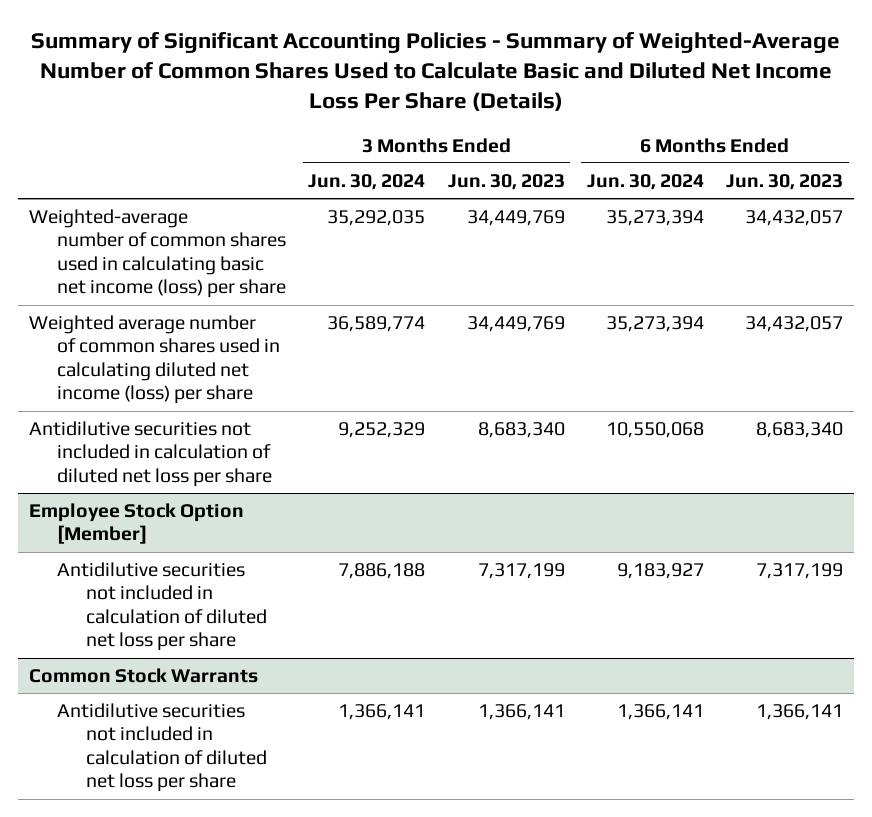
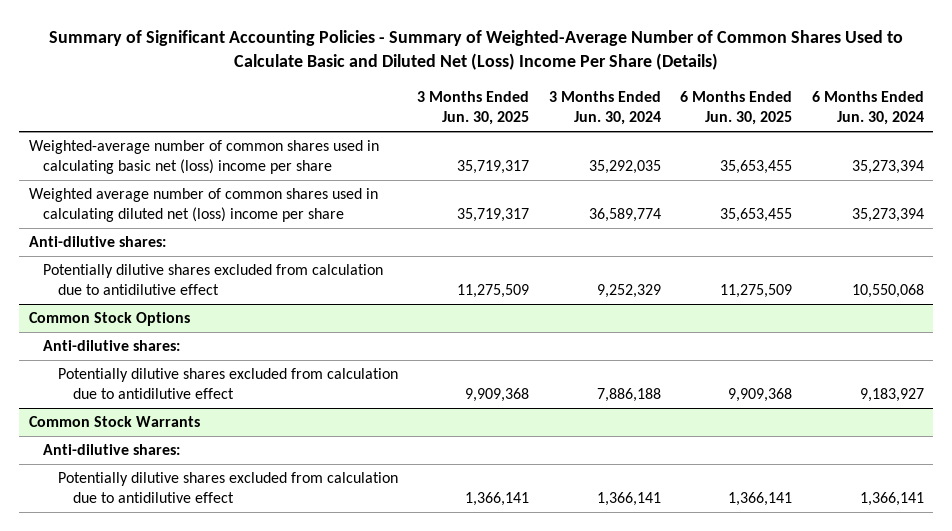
[30,31,840,112] Summary of Significant Accounting Policies - Summary of Weighted-Average Number of Common Shares Used to Calculate Basic and Diluted Net Income Loss Per Share (Details) -> [49,30,904,71] Summary of Significant Accounting Policies - Summary of Weighted-Average Number of Common Shares Used to Calculate Basic and Diluted Net (Loss) Income Per Share (Details)
[447,173,565,190] Jun. 30, 2023 -> none
[726,173,844,190] Jun. 30, 2023 -> none
none -> [417,91,530,125] 3 Months Ended Jun. 30, 2025
none -> [680,91,793,125] 6 Months Ended Jun. 30, 2025
[28,208,287,299] Weighted-average number of common shares used in calculating basic net income (loss) per share -> [28,140,379,175] Weighted-average number of common shares used in calculating basic net (loss) income per share
[28,314,281,405] Weighted average number of common shares used in calculating diluted net income (loss) per share -> [28,188,378,223] Weighted average number of common shares used in calculating diluted net (loss) income per share
none -> [28,236,166,248] Anti-dilutive shares:
[28,420,273,487] Antidilutive securities not included in calculation of diluted net loss per share -> [43,264,384,296] Potentially dilutive shares excluded from calculation due to antidilutive effect
[28,502,244,545] Employee Stock Option [Member] -> [28,312,190,327] Common Stock Options
none -> [43,340,181,352] Anti-dilutive shares:
[57,561,267,652] Antidilutive securities not included in calculation of diluted net loss per share -> [57,368,398,400] Potentially dilutive shares excluded from calculation due to antidilutive effect
none -> [43,444,181,456] Anti-dilutive shares:
[57,702,267,793] Antidilutive securities not included in calculation of diluted net loss per share -> [57,472,398,504] Potentially dilutive shares excluded from calculation due to antidilutive effect

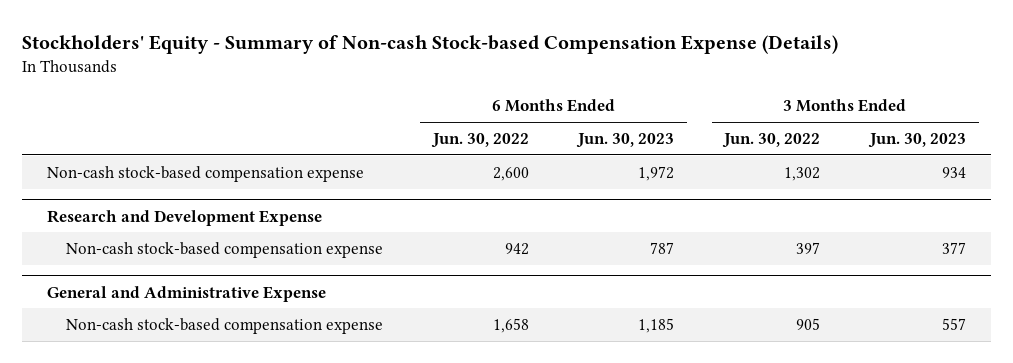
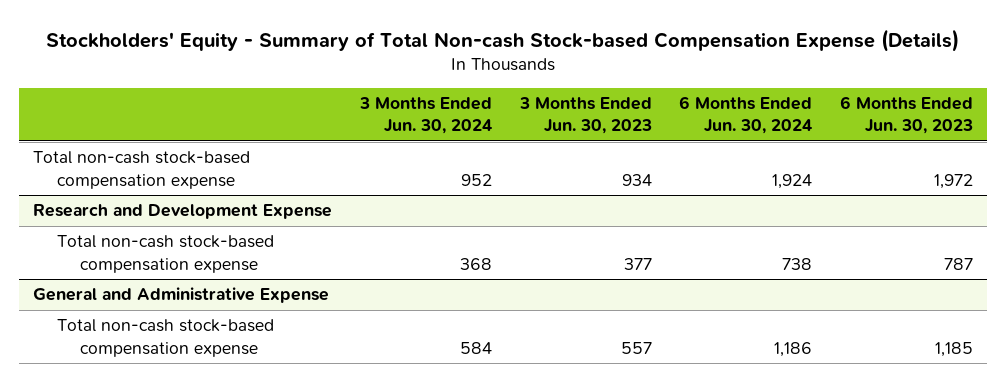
[22,35,839,55] Stockholders' Equity - Summary of Non-cash Stock-based Compensation Expense (Details) -> [46,28,960,52] Stockholders' Equity - Summary of Total Non-cash Stock-based Compensation Expense (Details)
[430,133,529,149] Jun. 30, 2022 -> none
[722,133,821,149] Jun. 30, 2022 -> none
none -> [358,97,492,135] 3 Months Ended Jun. 30, 2024
none -> [679,96,813,135] 6 Months Ended Jun. 30, 2024
[47,165,365,182] Non-cash stock-based compensation expense -> [33,151,251,189] Total non-cash stock-based compensation expense
[65,241,383,258] Non-cash stock-based compensation expense -> [56,235,274,273] Total non-cash stock-based compensation expense
[65,317,383,334] Non-cash stock-based compensation expense -> [56,319,274,357] Total non-cash stock-based compensation expense

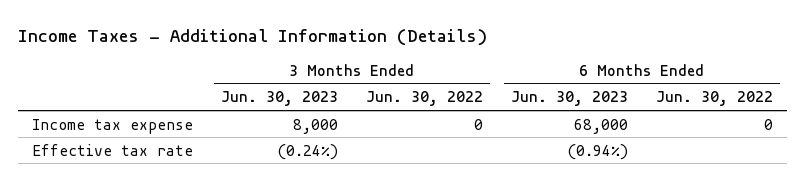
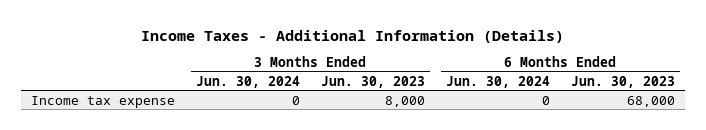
[365,91,483,107] Jun. 30, 2022 -> none
[656,91,774,107] Jun. 30, 2022 -> none
none -> [195,75,300,88] Jun. 30, 2024
none -> [445,75,550,88] Jun. 30, 2024
[31,143,193,156] Effective tax rate -> none

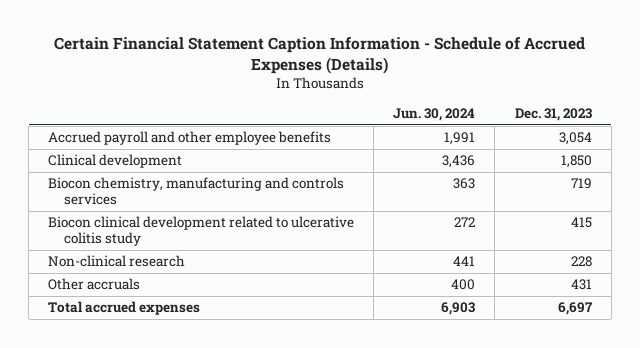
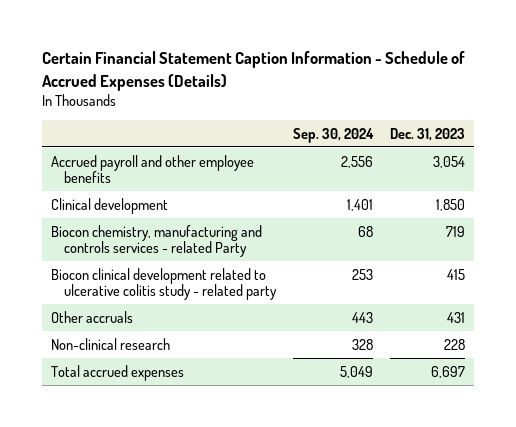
[393,108,476,122] Jun. 30, 2024 -> none
none -> [292,127,374,143] Sep. 30, 2024
[48,177,345,206] Biocon chemistry, manufacturing and controls services -> [50,224,262,258] Biocon chemistry, manufacturing and controls services - related Party
[48,216,355,247] Biocon clinical development related to ulcerative colitis study -> [50,267,277,301] Biocon clinical development related to ulcerative colitis study - related party
[48,255,186,268] Non-clinical research -> [50,337,170,350] Non-clinical research

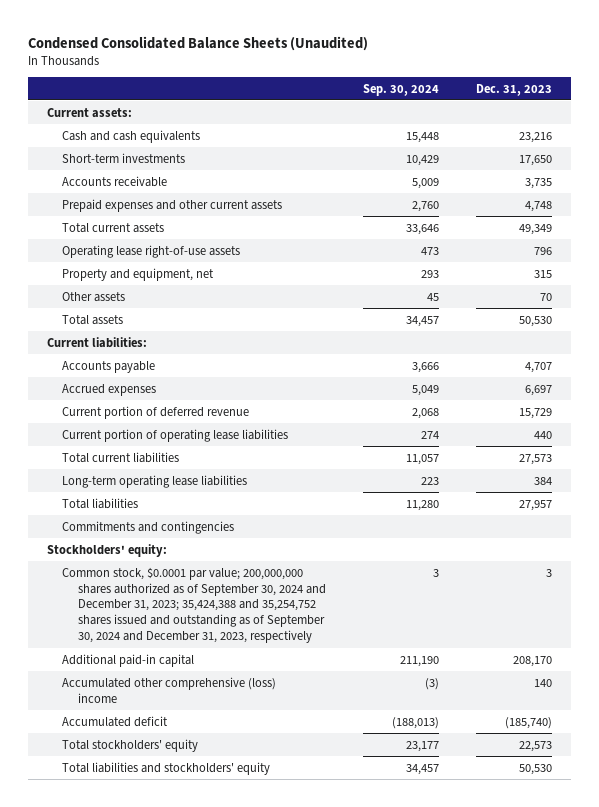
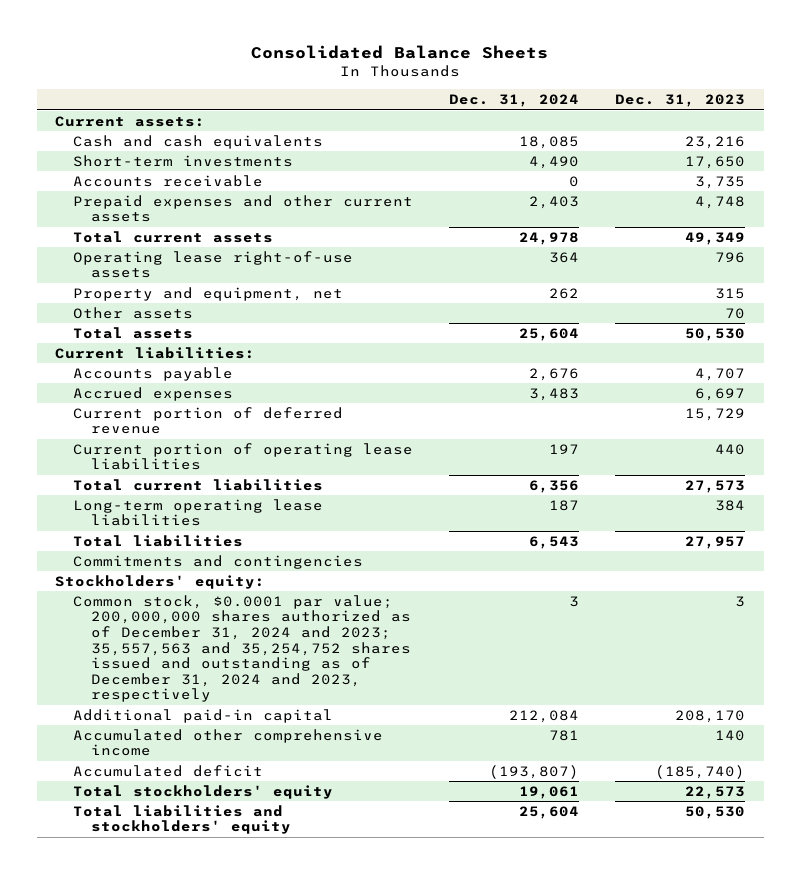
[28,35,369,51] Condensed Consolidated Balance Sheets (Unaudited) -> [251,44,549,59] Consolidated Balance Sheets
[363,83,440,96] Sep. 30, 2024 -> none
none -> [449,94,580,108] Dec. 31, 2024
[62,566,327,644] Common stock, $0.0001 par value; 200,000,000 shares authorized as of September 30, 2024 and December 31, 2023; 35,424,388 and 35,254,752 shares issued and outstanding as of September 30, 2024 and December 31, 2023, respectively -> [73,594,411,703] Common stock, $0.0001 par value; 200,000,000 shares authorized as of December 31, 2024 and 2023; 35,557,563 and 35,254,752 shares issued and outstanding as of December 31, 2024 and 2023, respectively
[62,676,277,703] Accumulated other comprehensive (loss) income -> [73,728,384,757] Accumulated other comprehensive income

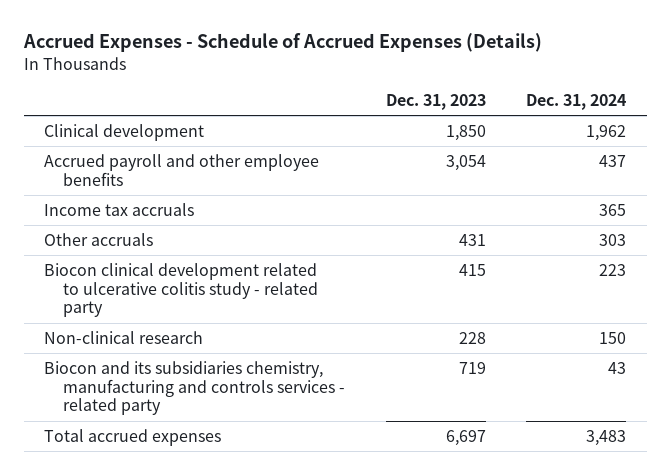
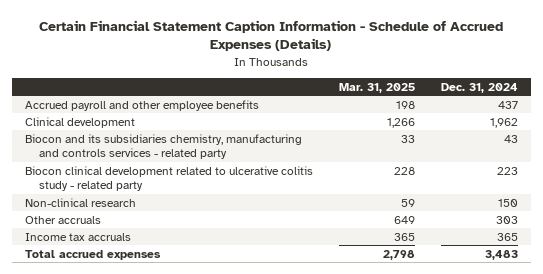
[22,33,542,53] Accrued Expenses - Schedule of Accrued Expenses (Details) -> [39,19,504,52] Certain Financial Statement Caption Information - Schedule of Accrued Expenses (Details)
[385,93,486,110] Dec. 31, 2023 -> none
none -> [338,82,415,93] Mar. 31, 2025
[44,123,205,141] Clinical development -> [24,116,135,128] Clinical development
[44,360,345,416] Biocon and its subsidiaries chemistry, manufacturing and controls services - related party -> [24,133,302,160] Biocon and its subsidiaries chemistry, manufacturing and controls services - related party
[44,232,154,246] Other accruals -> [24,215,101,224] Other accruals
[44,202,195,216] Income tax accruals -> [24,232,131,241] Income tax accruals

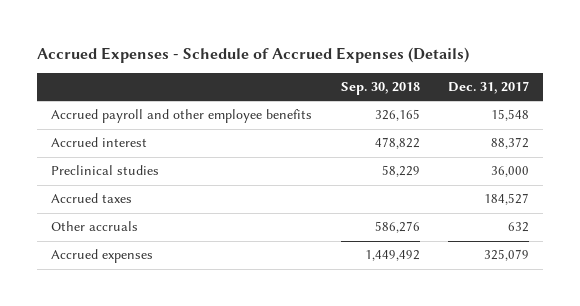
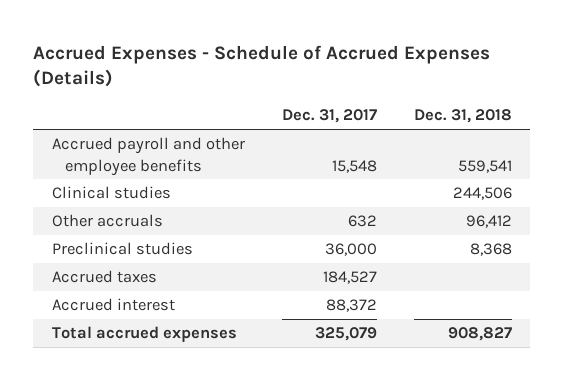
[340,81,420,95] Sep. 30, 2018 -> none
none -> [413,109,512,124] Dec. 31, 2018
none -> [51,186,171,200] Clinical studies
[51,221,139,232] Other accruals -> [51,214,163,228] Other accruals
[51,137,148,148] Accrued interest -> [51,298,175,312] Accrued interest
[51,249,154,264] Accrued expenses -> [51,326,237,343] Total accrued expenses

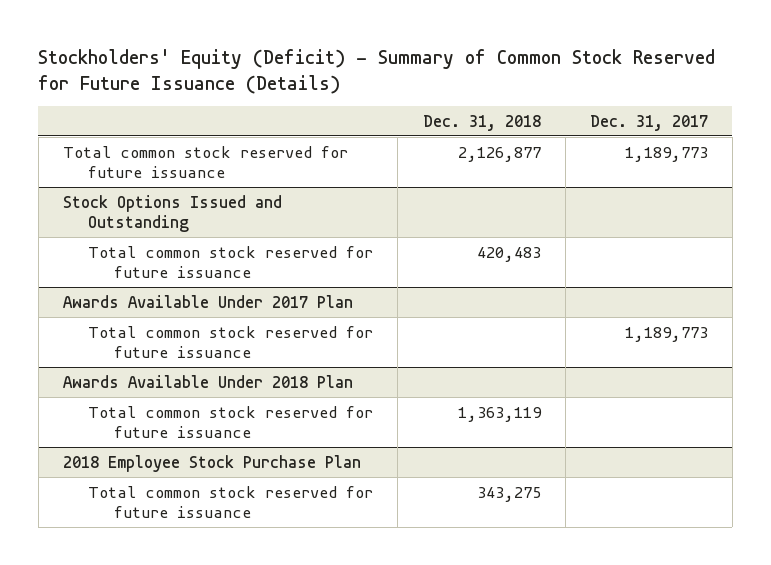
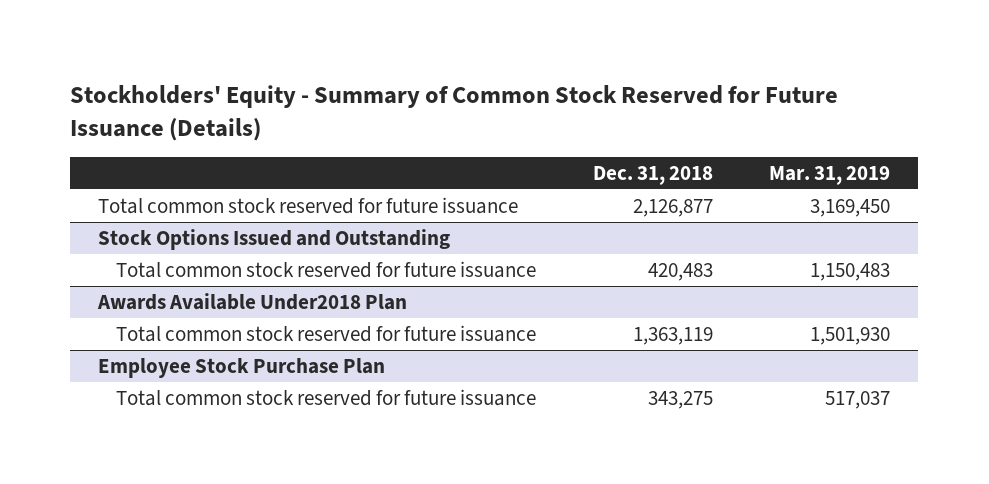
[38,49,716,94] Stockholders' Equity (Deficit) - Summary of Common Stock Reserved for Future Issuance (Details) -> [70,84,839,141] Stockholders' Equity - Summary of Common Stock Reserved for Future Issuance (Details)
[589,114,708,131] Dec. 31, 2017 -> none
none -> [769,165,891,185] Mar. 31, 2019
[63,294,354,308] Awards Available Under 2017 Plan -> none
[88,325,374,358] Total common stock reserved for future issuance -> none
[63,374,354,388] Awards Available Under 2018 Plan -> [97,292,408,310] Awards Available Under2018 Plan
[63,454,362,472] 2018 Employee Stock Purchase Plan -> [98,357,386,378] Employee Stock Purchase Plan

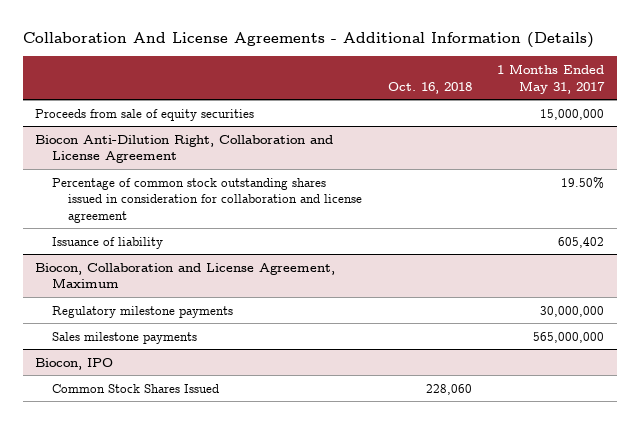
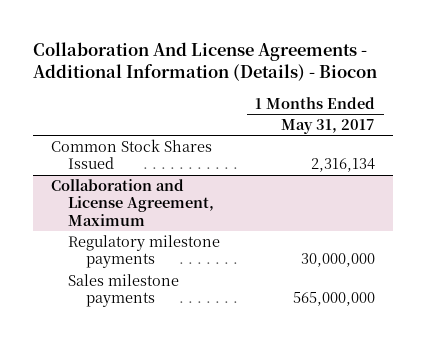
[22,32,594,49] Collaboration And License Agreements - Additional Information (Details) -> [33,41,378,82] Collaboration And License Agreements - Additional Information (Details) - Biocon
[387,81,472,94] Oct. 16, 2018 -> none
[35,108,255,121] Proceeds from sale of equity securities -> none
[35,134,334,164] Biocon Anti-Dilution Right, Collaboration and License Agreement -> none
[51,177,363,223] Percentage of common stock outstanding shares issued in consideration for collaboration and license agreement -> none
[51,236,163,249] Issuance of liability -> none
none -> [50,138,212,170] Common Stock Shares Issued
[35,262,336,289] Biocon, Collaboration and License Agreement, Maximum -> [50,178,215,226] Collaboration and License Agreement, Maximum
[35,357,114,370] Biocon, IPO -> none
[51,383,219,393] Common Stock Shares Issued -> none

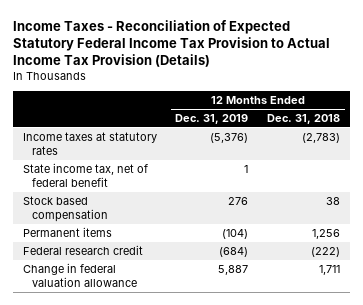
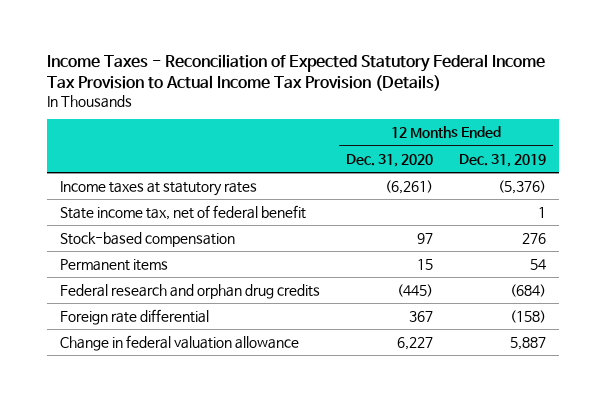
[267,113,341,124] Dec. 31, 2018 -> none
none -> [345,153,433,167] Dec. 31, 2020
[22,195,109,223] Stock based compensation -> [59,231,235,247] Stock-based compensation
[222,228,249,239] (104) -> [530,258,547,270] 54
[22,244,143,255] Federal research credit -> [59,283,320,299] Federal research and orphan drug credits
none -> [59,308,209,325] Foreign rate differential

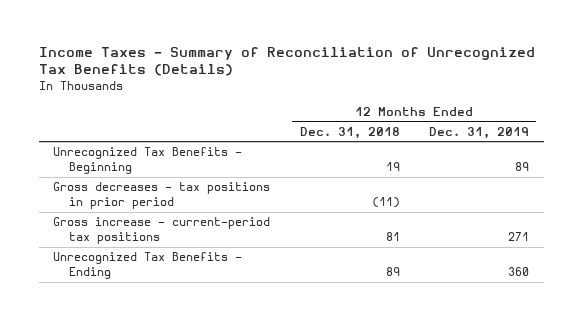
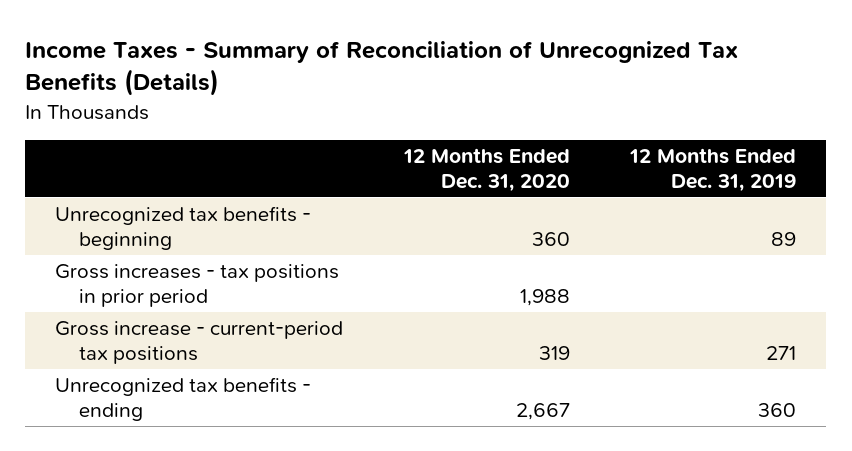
[299,126,400,139] Dec. 31, 2018 -> none
none -> [402,148,570,192] 12 Months Ended Dec. 31, 2020
[53,147,243,175] Unrecognized Tax Benefits - Beginning -> [55,206,312,251] Unrecognized tax benefits - beginning
[53,182,271,210] Gross decreases - tax positions in prior period -> [55,264,340,308] Gross increases - tax positions in prior period
[53,252,243,280] Unrecognized Tax Benefits - Ending -> [55,377,312,422] Unrecognized tax benefits - ending

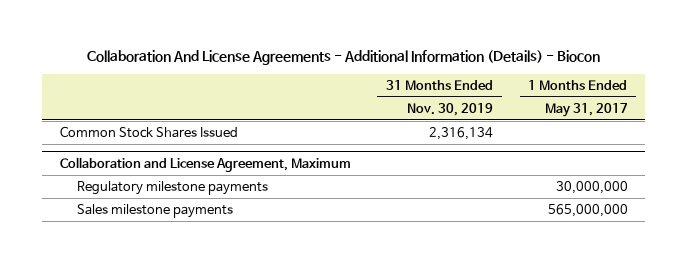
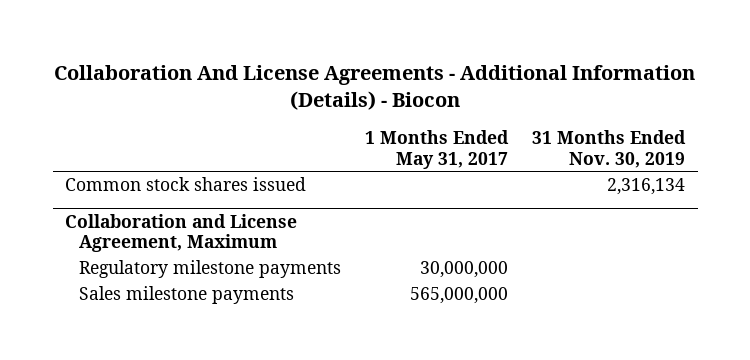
[59,125,238,138] Common Stock Shares Issued -> [64,177,306,192] Common stock shares issued

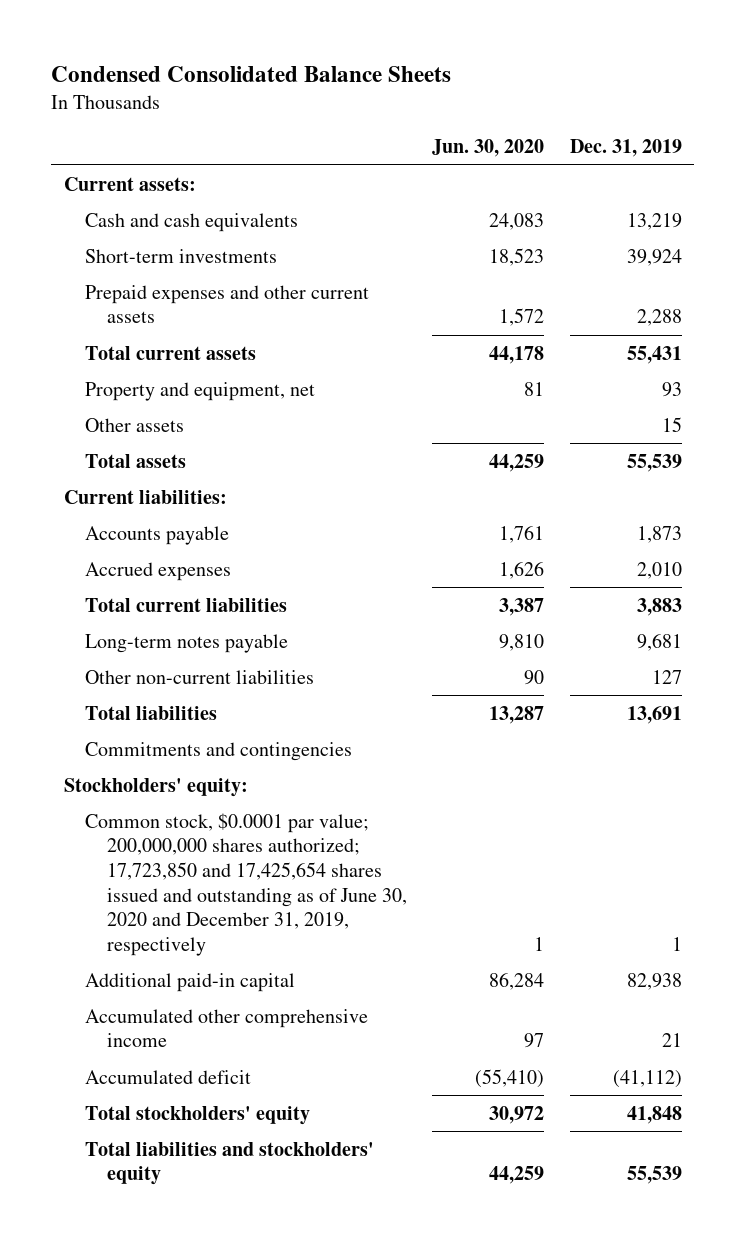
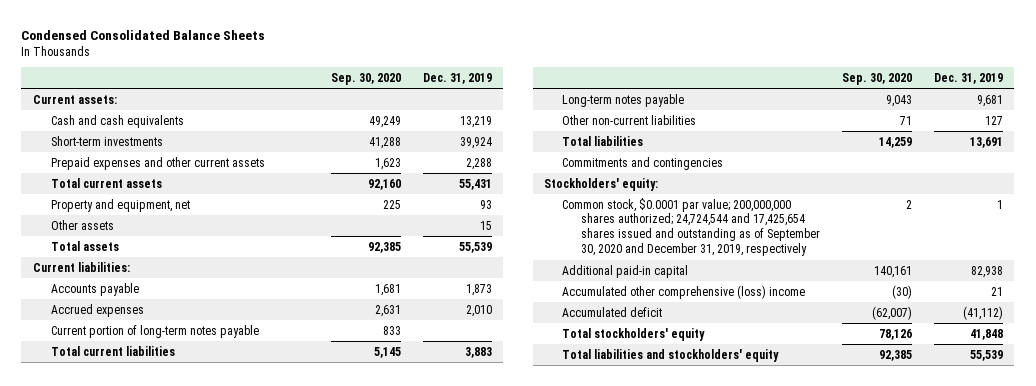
[432,139,545,158] Jun. 30, 2020 -> none
none -> [330,72,401,85] Sep. 30, 2020
none -> [51,324,260,338] Current portion of long-term notes payable
[85,812,407,956] Common stock, $0.0001 par value; 200,000,000 shares authorized; 17,723,850 and 17,425,654 shares issued and outstanding as of June 30, 2020 and December 31, 2019, respectively -> [562,197,820,257] Common stock, $0.0001 par value; 200,000,000 shares authorized; 24,724,544 and 17,425,654 shares issued and outstanding as of September 30, 2020 and December 31, 2019, respectively
[85,1008,369,1048] Accumulated other comprehensive income -> [562,284,806,299] Accumulated other comprehensive (loss) income

